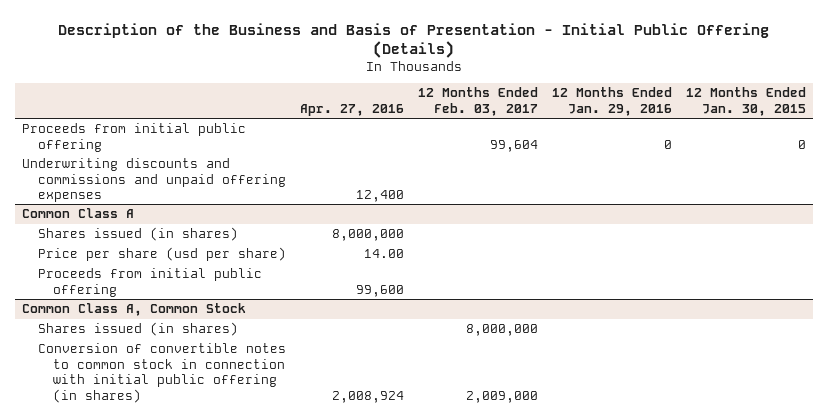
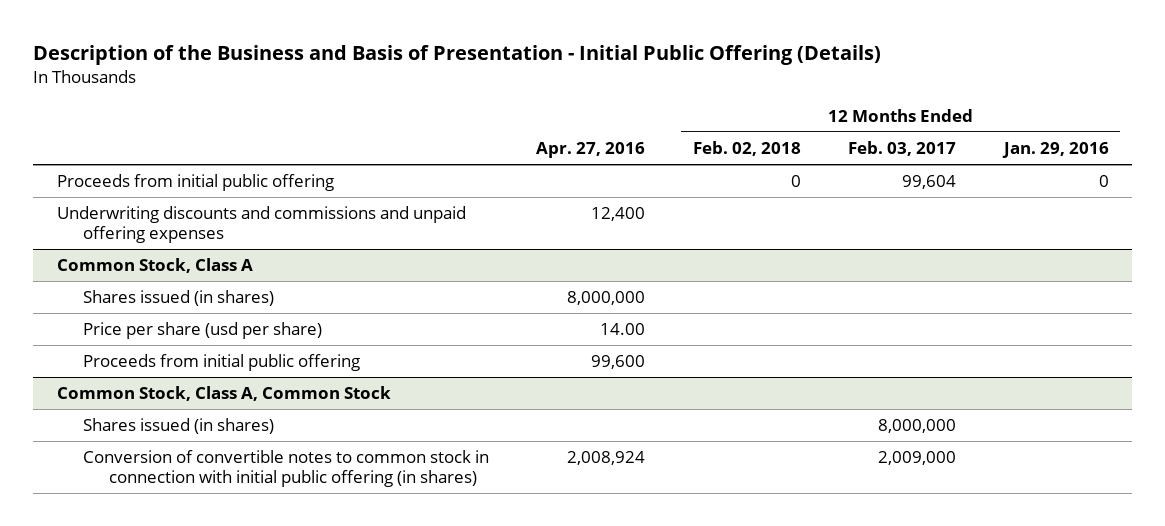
[685,87,806,116] 12 Months Ended Jan. 30, 2015 -> none
none -> [692,141,801,157] Feb. 02, 2018
[22,208,135,219] Common Class A -> [56,258,253,274] Common Stock, Class A
[22,303,247,317] Common Class A, Common Stock -> [56,386,391,402] Common Stock, Class A, Common Stock

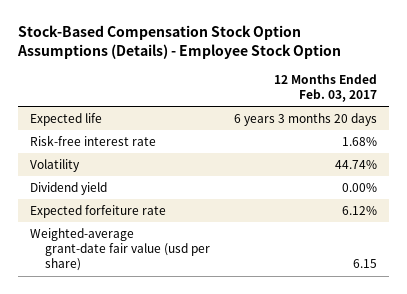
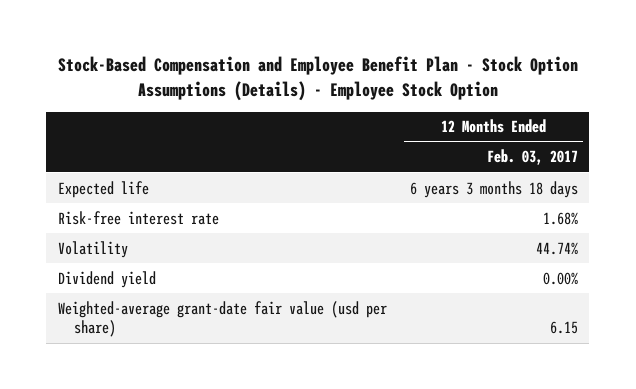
[17,24,342,59] Stock-Based Compensation Stock Option Assumptions (Details) - Employee Stock Option -> [57,56,578,101] Stock-Based Compensation and Employee Benefit Plan - Stock Option Assumptions (Details) - Employee Stock Option
[233,113,377,127] 6 years 3 months 20 days -> [409,180,578,198] 6 years 3 months 18 days
[30,205,167,219] Expected forfeiture rate -> none

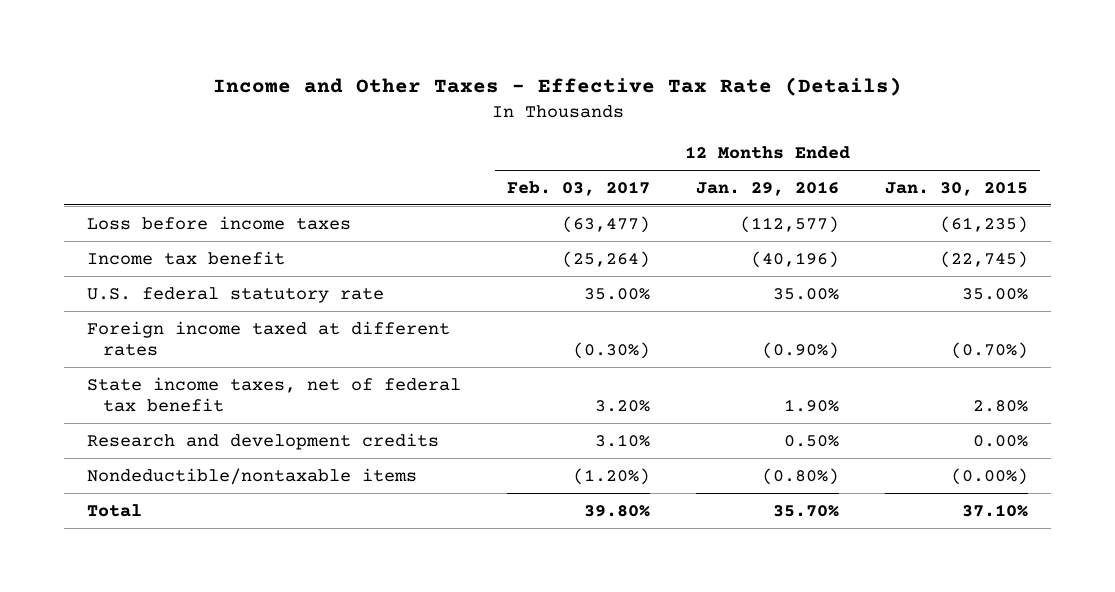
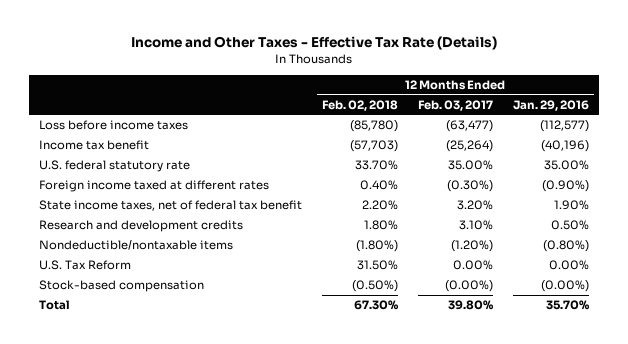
[885,180,1029,196] Jan. 30, 2015 -> none
none -> [322,99,399,111] Feb. 02, 2018
none -> [39,260,132,271] U.S. Tax Reform
none -> [39,280,205,293] Stock-based compensation

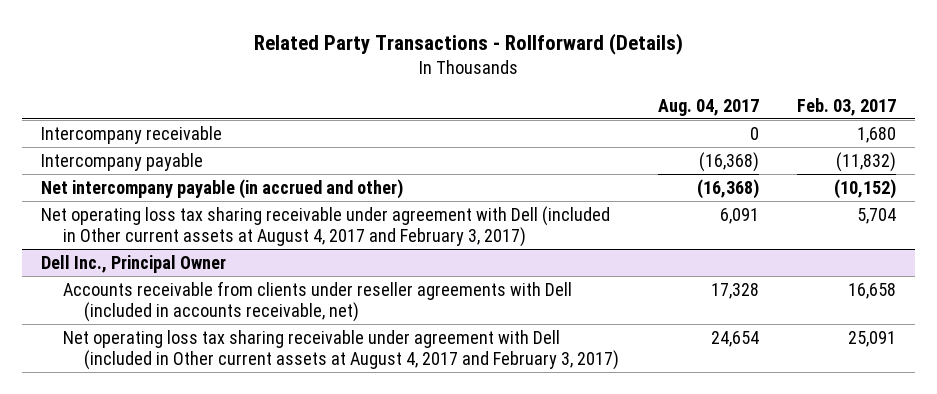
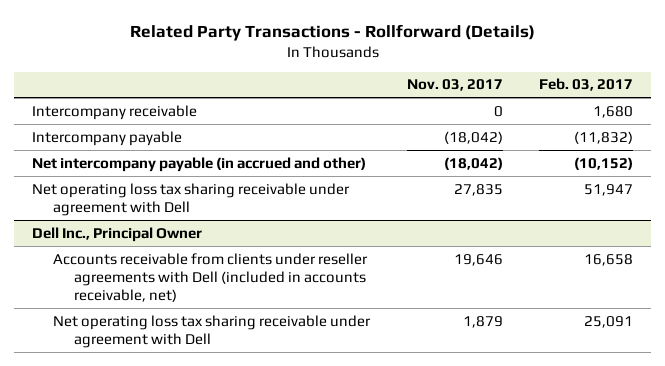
[657,98,759,116] Aug. 04, 2017 -> none
none -> [406,79,503,92] Nov. 03, 2017
[41,205,611,248] Net operating loss tax sharing receivable under agreement with Dell (included in Other current assets at August 4, 2017 and February 3, 2017) -> none
none -> [32,182,351,216] Net operating loss tax sharing receivable under agreement with Dell
[62,329,620,371] Net operating loss tax sharing receivable under agreement with Dell (included in Other current assets at August 4, 2017 and February 3, 2017) -> [53,314,372,348] Net operating loss tax sharing receivable under agreement with Dell

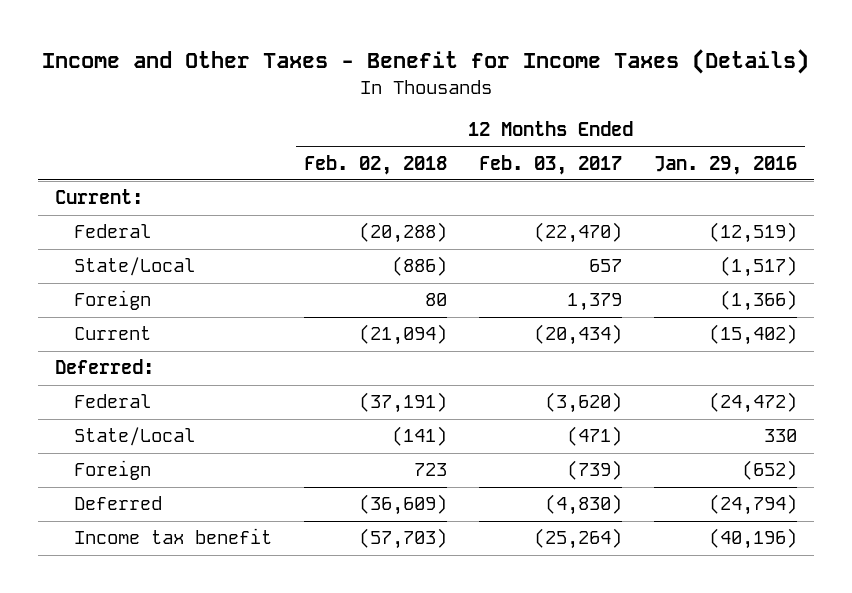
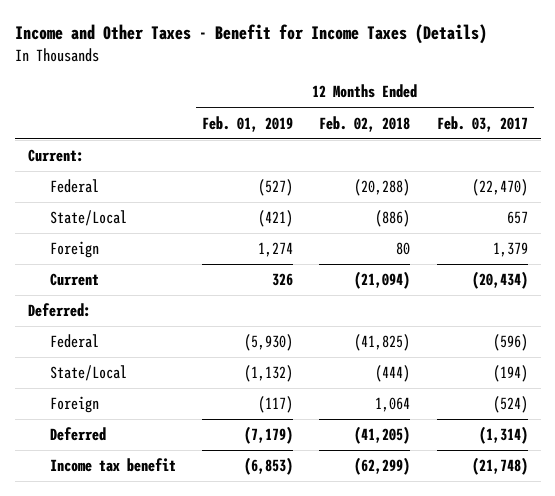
[654,155,798,175] Jan. 29, 2016 -> none
none -> [202,115,294,132] Feb. 01, 2019
[358,392,447,414] (37,191) -> [354,334,411,352] (41,825)
[545,392,623,414] (3,620) -> [492,334,528,352] (596)
[391,426,447,447] (141) -> [375,365,411,383] (444)
[567,426,623,447] (471) -> [492,365,528,383] (194)
[413,463,447,477] 723 -> [375,397,411,413] 1,064
[567,460,623,481] (739) -> [492,396,528,414] (524)
[358,494,447,516] (36,609) -> [354,426,411,445] (41,205)
[545,494,623,516] (4,830) -> [478,426,528,445] (1,314)
[358,528,447,550] (57,703) -> [354,457,411,476] (62,299)
[534,528,623,550] (25,264) -> [471,457,528,476] (21,748)

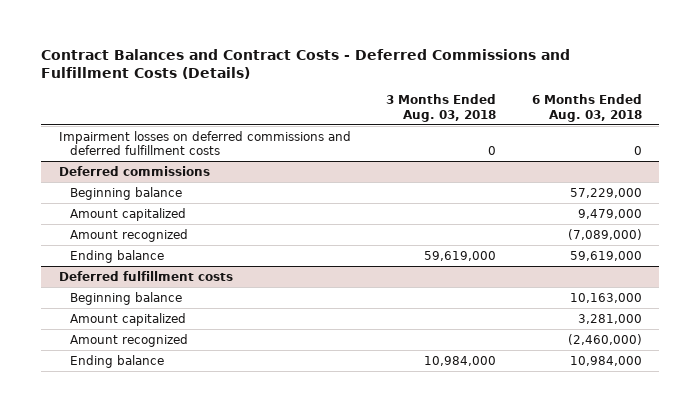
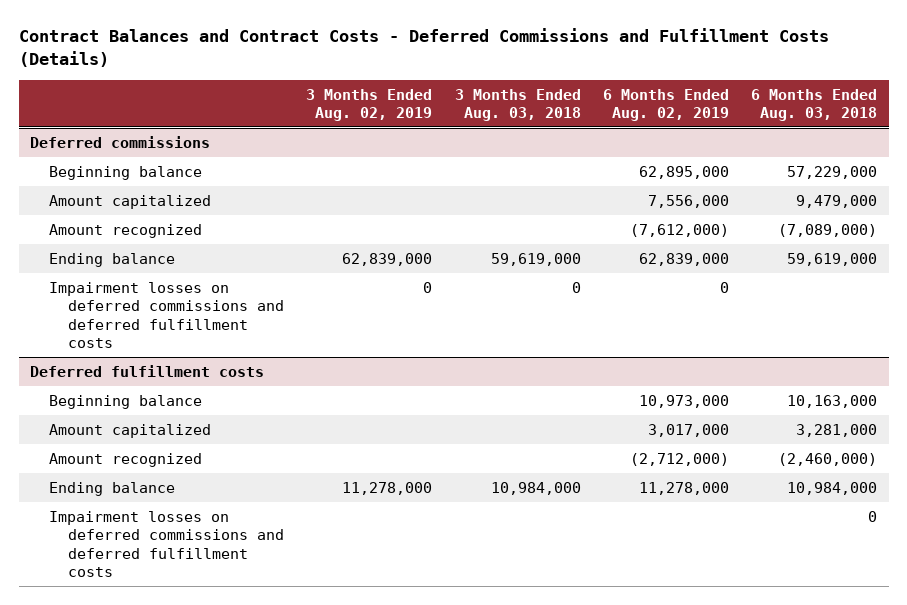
none -> [306,88,433,122] 3 Months Ended Aug. 02, 2019
none -> [603,88,730,122] 6 Months Ended Aug. 02, 2019
[58,130,351,155] Impairment losses on deferred commissions and deferred fulfillment costs -> none
none -> [48,281,284,349] Impairment losses on deferred commissions and deferred fulfillment costs
none -> [48,510,284,578] Impairment losses on deferred commissions and deferred fulfillment costs

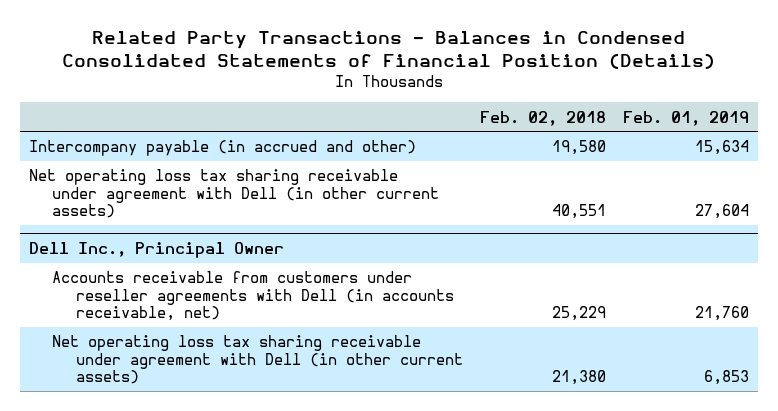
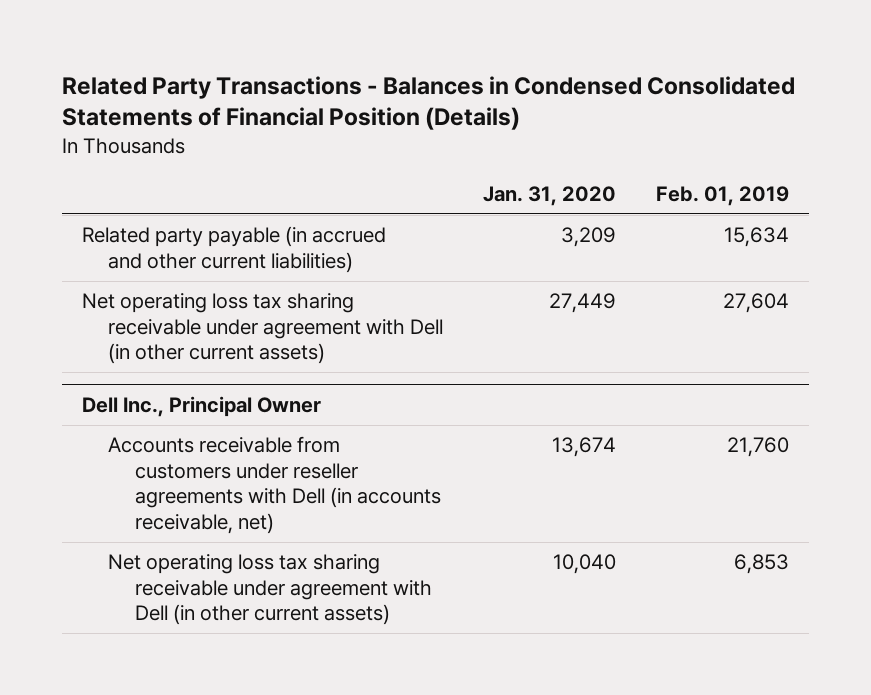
[479,110,606,126] Feb. 02, 2018 -> none
none -> [483,186,617,207] Jan. 31, 2020
[28,140,416,157] Intercompany payable (in accrued and other) -> [81,226,386,273] Related party payable (in accrued and other current liabilities)

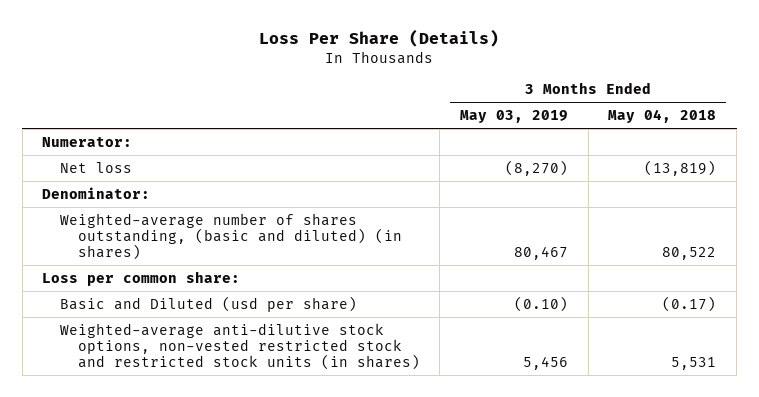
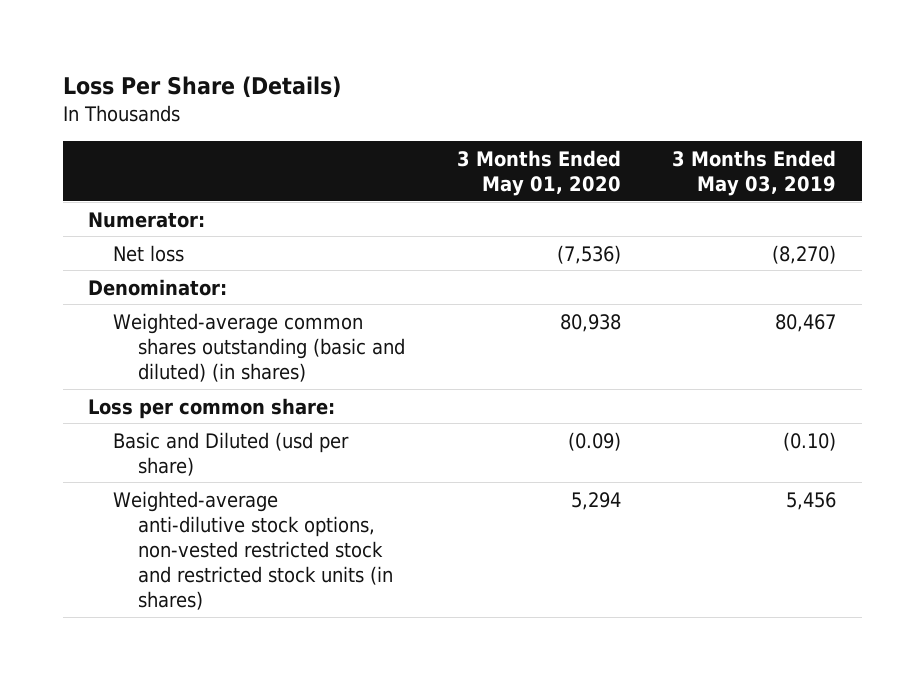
[608,109,717,124] May 04, 2018 -> none
none -> [456,149,621,197] 3 Months Ended May 01, 2020
[60,212,402,260] Weighted-average number of shares outstanding, (basic and diluted) (in shares) -> [113,312,406,382] Weighted-average common shares outstanding (basic and diluted) (in shares)

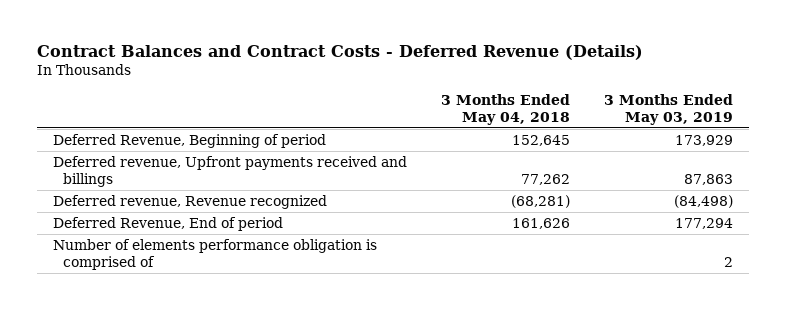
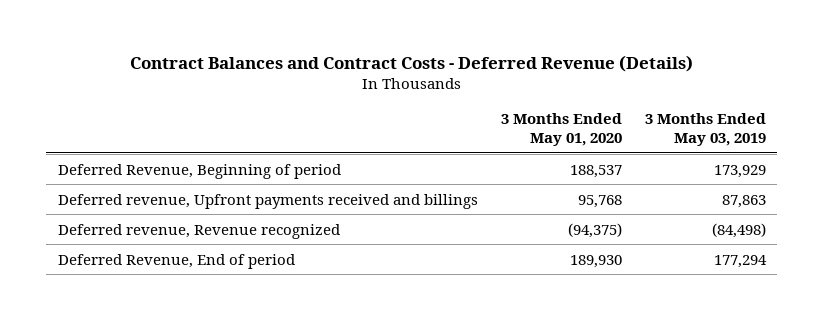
[440,93,570,125] 3 Months Ended May 04, 2018 -> none
none -> [500,113,622,146] 3 Months Ended May 01, 2020
[53,238,378,270] Number of elements performance obligation is comprised of -> none

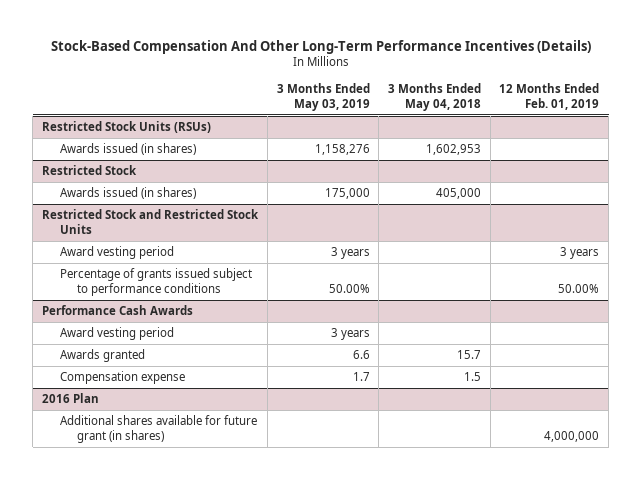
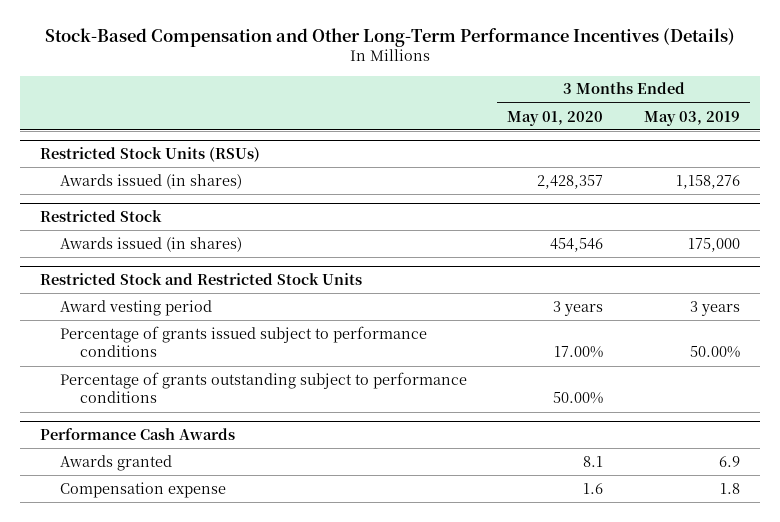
[50,39,591,54] Stock-Based Compensation And Other Long-Term Performance Incentives (Details) -> [44,27,735,47] Stock-Based Compensation and Other Long-Term Performance Incentives (Details)
[388,82,482,111] 3 Months Ended May 04, 2018 -> none
[499,82,600,110] 12 Months Ended Feb. 01, 2019 -> none
none -> [507,110,604,126] May 01, 2020
none -> [59,371,467,404] Percentage of grants outstanding subject to performance conditions
[59,327,174,341] Award vesting period -> none
[42,393,100,404] 2016 Plan -> none
[59,415,257,444] Additional shares available for future grant (in shares) -> none
[352,350,370,360] 6.6 -> [718,455,740,467] 6.9
[352,372,370,382] 1.7 -> [719,482,740,494] 1.8

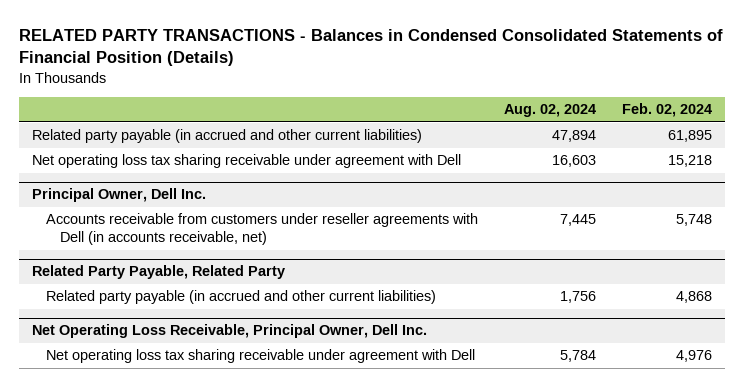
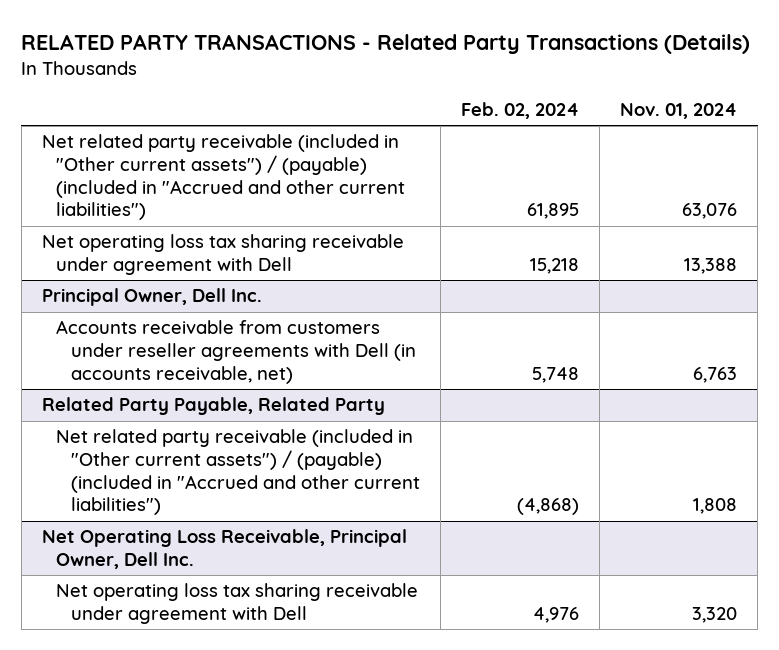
[19,29,724,67] RELATED PARTY TRANSACTIONS - Balances in Condensed Consolidated Statements of Financial Position (Details) -> [21,33,751,54] RELATED PARTY TRANSACTIONS - Related Party Transactions (Details)
[503,104,596,118] Aug. 02, 2024 -> none
none -> [620,102,738,119] Nov. 01, 2024
[32,129,423,144] Related party payable (in accrued and other current liabilities) -> [41,134,406,221] Net related party receivable (included in "Other current assets") / (payable) (included in "Accrued and other current liabilities")
[46,290,437,305] Related party payable (in accrued and other current liabilities) -> [56,429,420,516] Net related party receivable (included in "Other current assets") / (payable) (included in "Accrued and other current liabilities")
[675,291,712,304] 4,868 -> [517,498,580,516] (4,868)

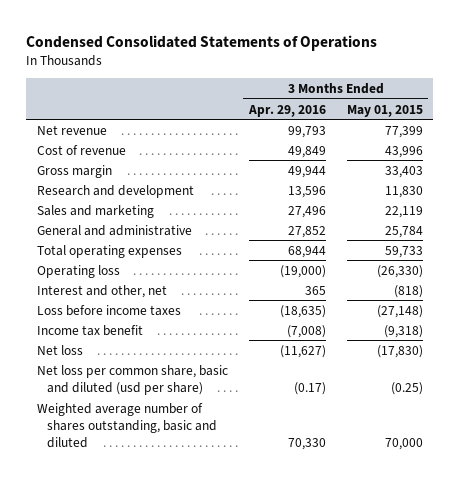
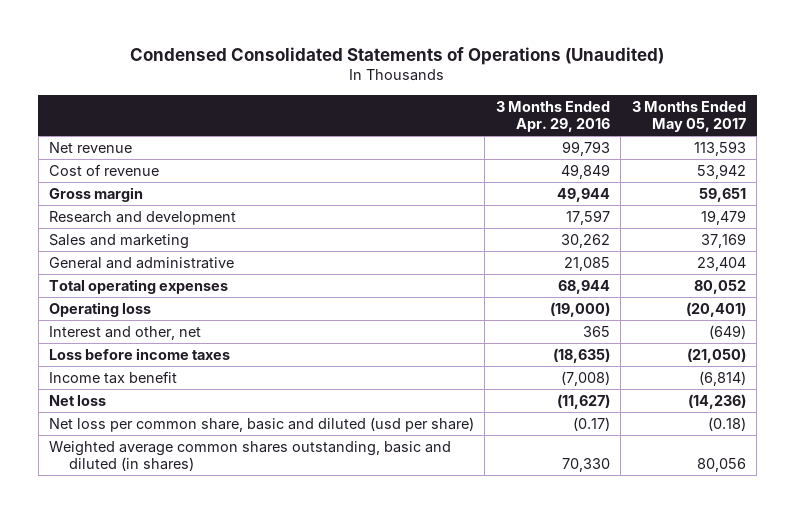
[26,35,378,52] Condensed Consolidated Statements of Operations -> [130,46,665,65] Condensed Consolidated Statements of Operations (Unaudited)
[346,104,423,117] May 01, 2015 -> none
none -> [631,100,746,132] 3 Months Ended May 05, 2017
[287,185,326,198] 13,596 -> [565,209,610,225] 17,597
[287,205,326,218] 27,496 -> [560,233,610,248] 30,262
[287,225,326,238] 27,852 -> [563,256,610,271] 21,085
[36,402,218,449] Weighted average number of shares outstanding, basic and diluted -> [48,440,451,472] Weighted average common shares outstanding, basic and diluted (in shares)

